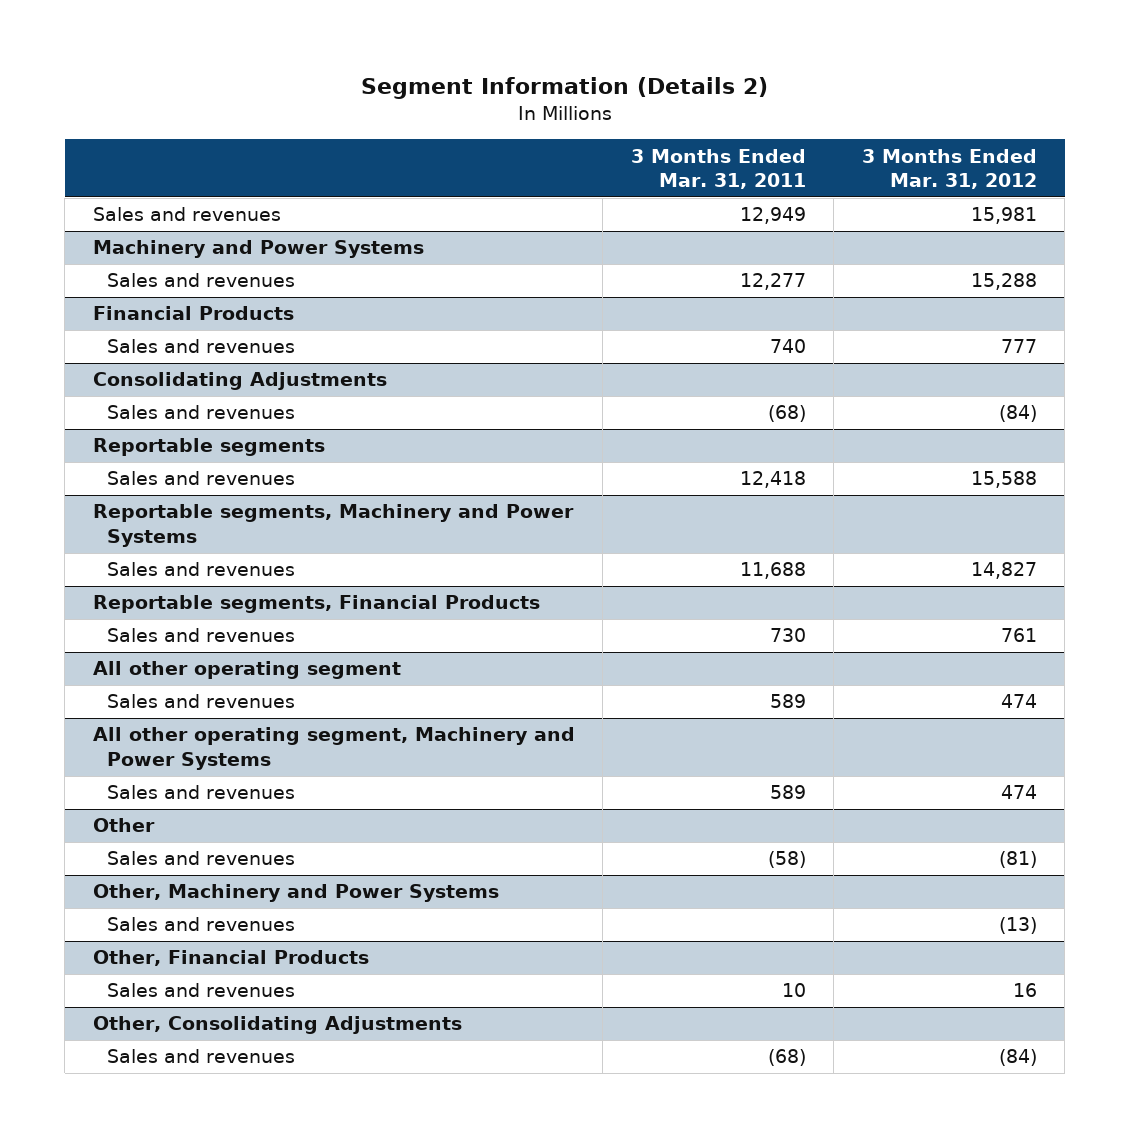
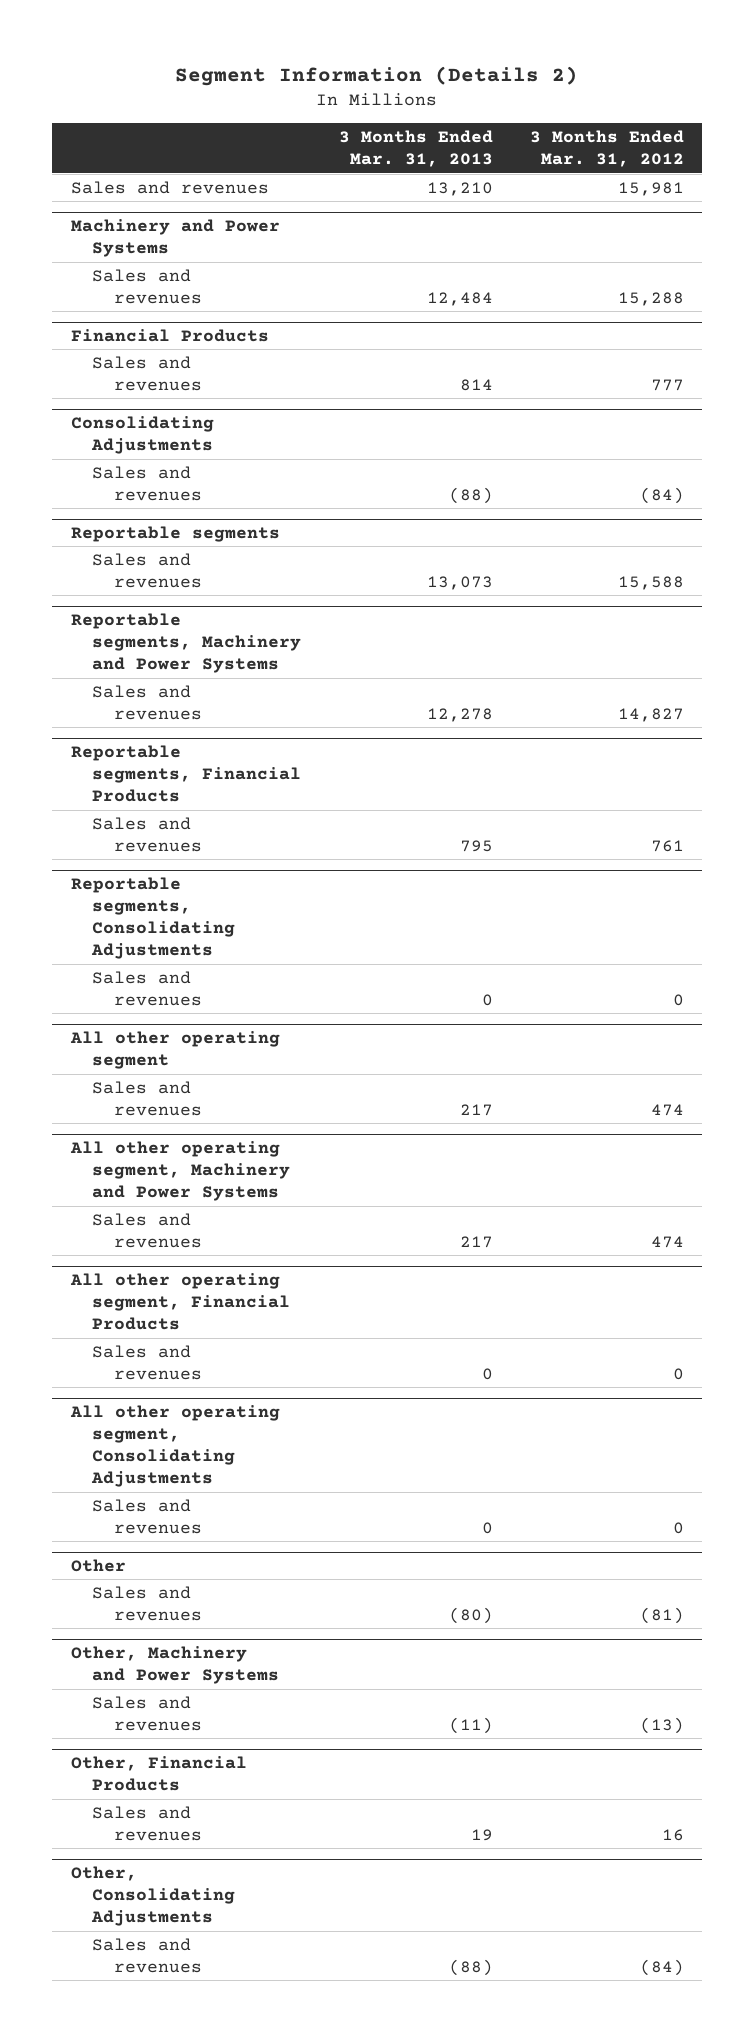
[630,148,806,190] 3 Months Ended Mar. 31, 2011 -> none
none -> [338,130,493,168] 3 Months Ended Mar. 31, 2013
none -> [70,877,236,960] Reportable segments, Consolidating Adjustments
none -> [92,970,203,1007] Sales and revenues
none -> [69,1273,291,1331] All other operating segment, Financial Products
none -> [92,1344,203,1381] Sales and revenues
none -> [69,1405,280,1488] All other operating segment, Consolidating Adjustments
none -> [92,1498,203,1535] Sales and revenues

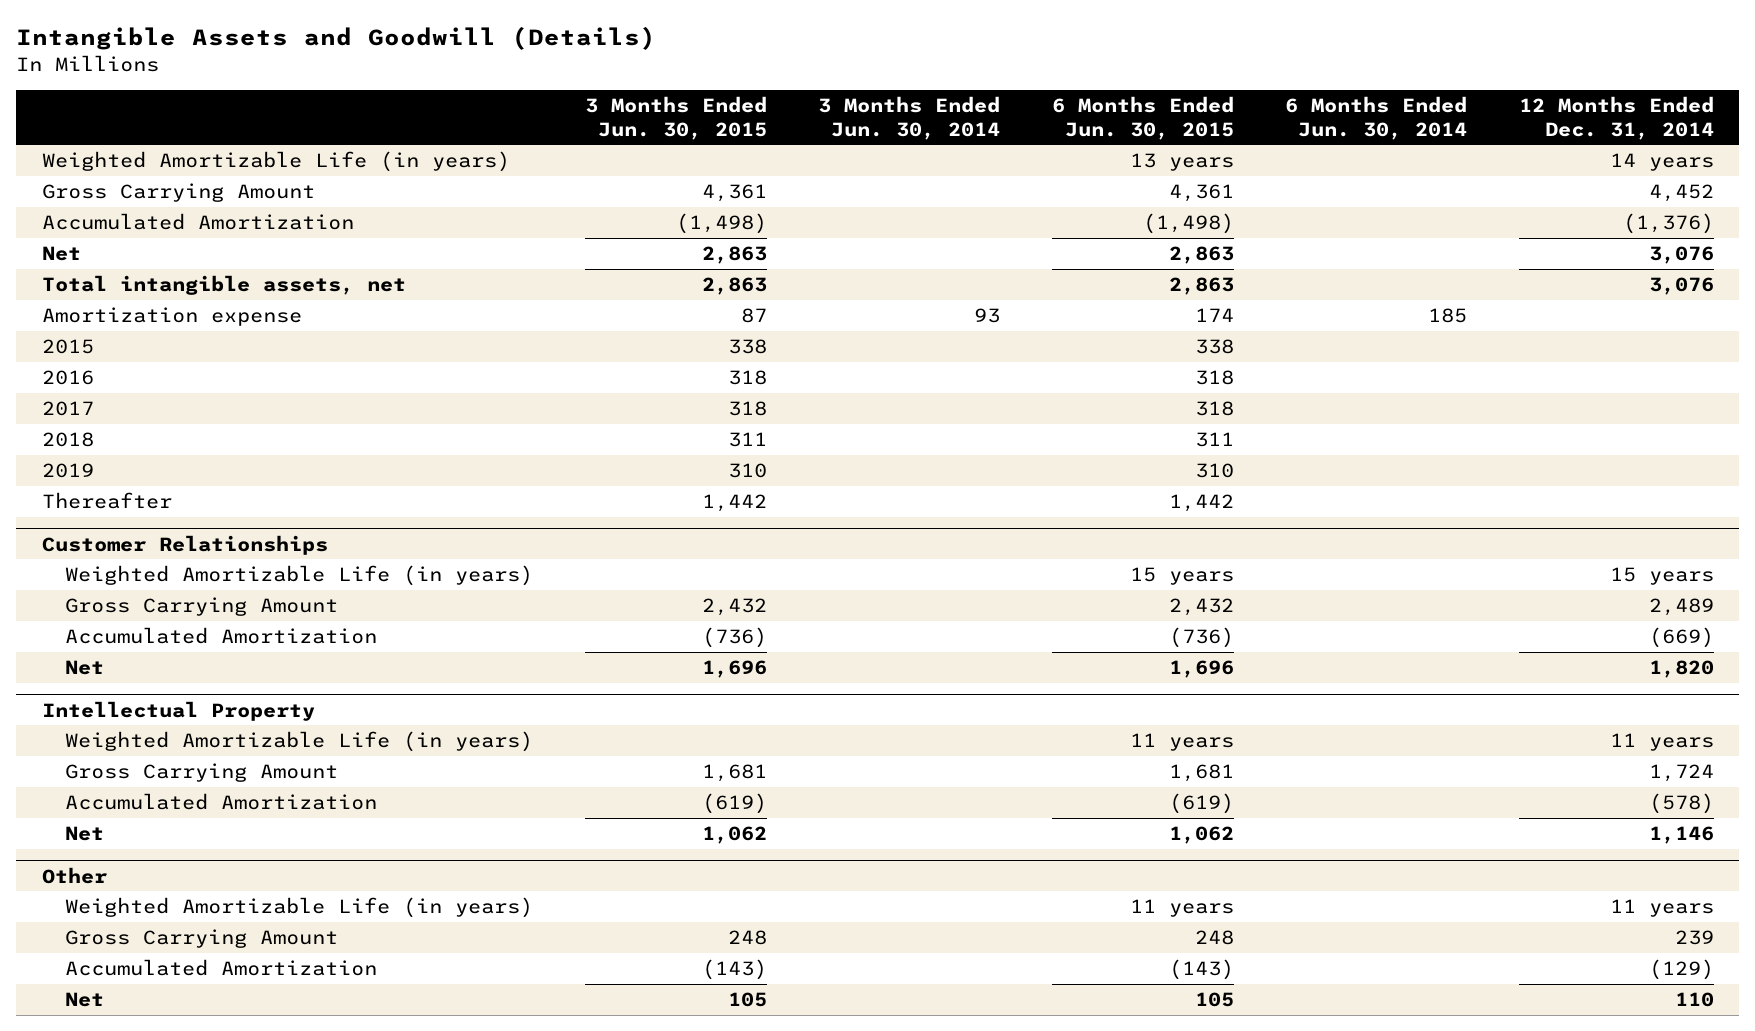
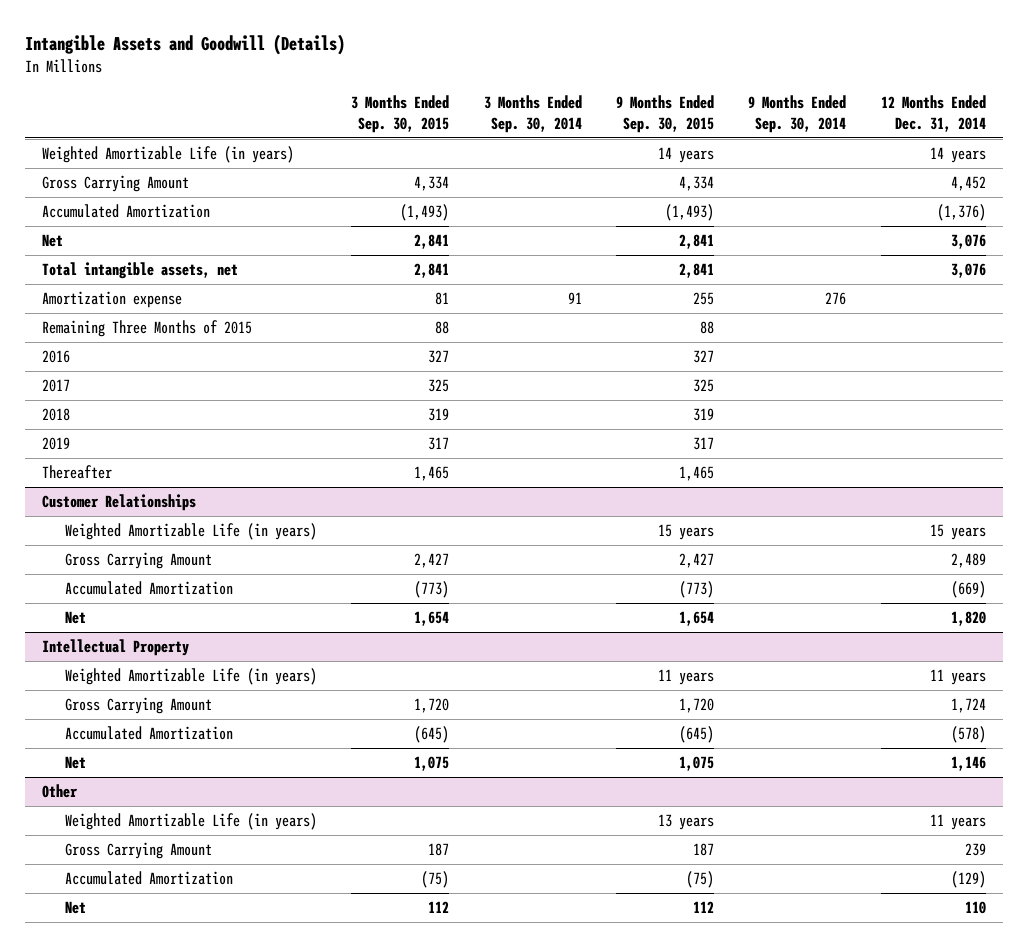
[584,96,767,140] 3 Months Ended Jun. 30, 2015 -> none
[818,96,1001,140] 3 Months Ended Jun. 30, 2014 -> none
[1051,96,1234,140] 6 Months Ended Jun. 30, 2015 -> none
[1285,96,1468,140] 6 Months Ended Jun. 30, 2014 -> none
none -> [351,94,450,133] 3 Months Ended Sep. 30, 2015
none -> [483,94,582,133] 3 Months Ended Sep. 30, 2014
none -> [615,94,714,133] 9 Months Ended Sep. 30, 2015
none -> [748,94,847,133] 9 Months Ended Sep. 30, 2014
[41,338,94,354] 2015 -> [42,320,253,338] Remaining Three Months of 2015

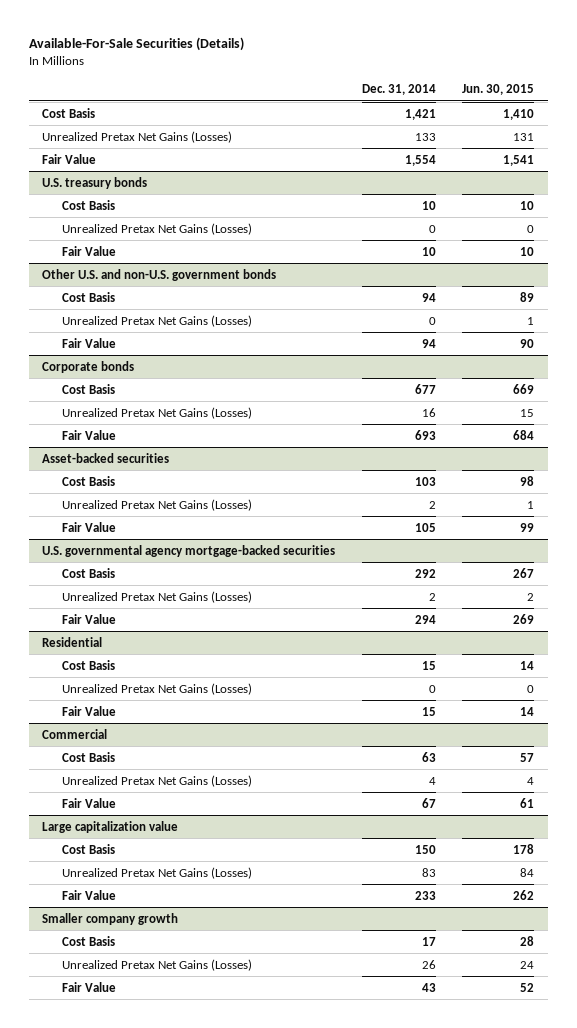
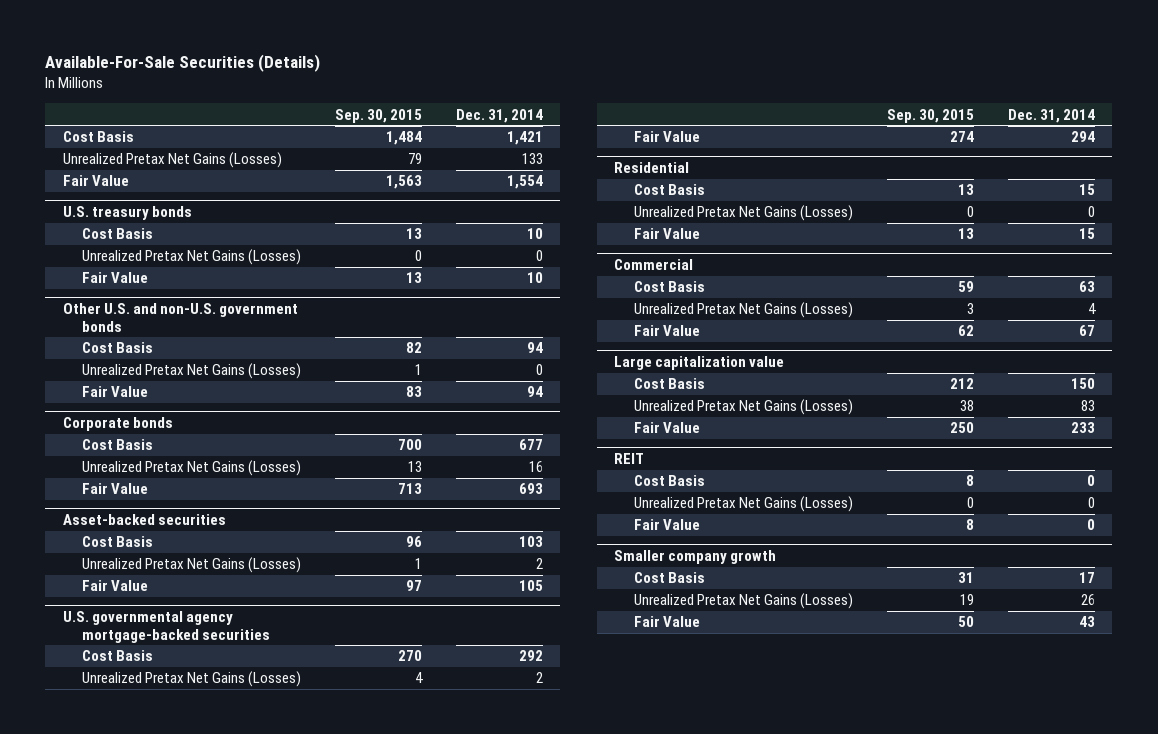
[462,84,535,96] Jun. 30, 2015 -> none
none -> [334,108,422,123] Sep. 30, 2015
none -> [614,453,645,465] REIT
none -> [633,475,705,487] Cost Basis
none -> [633,496,853,513] Unrealized Pretax Net Gains (Losses)
none -> [633,519,700,531] Fair Value

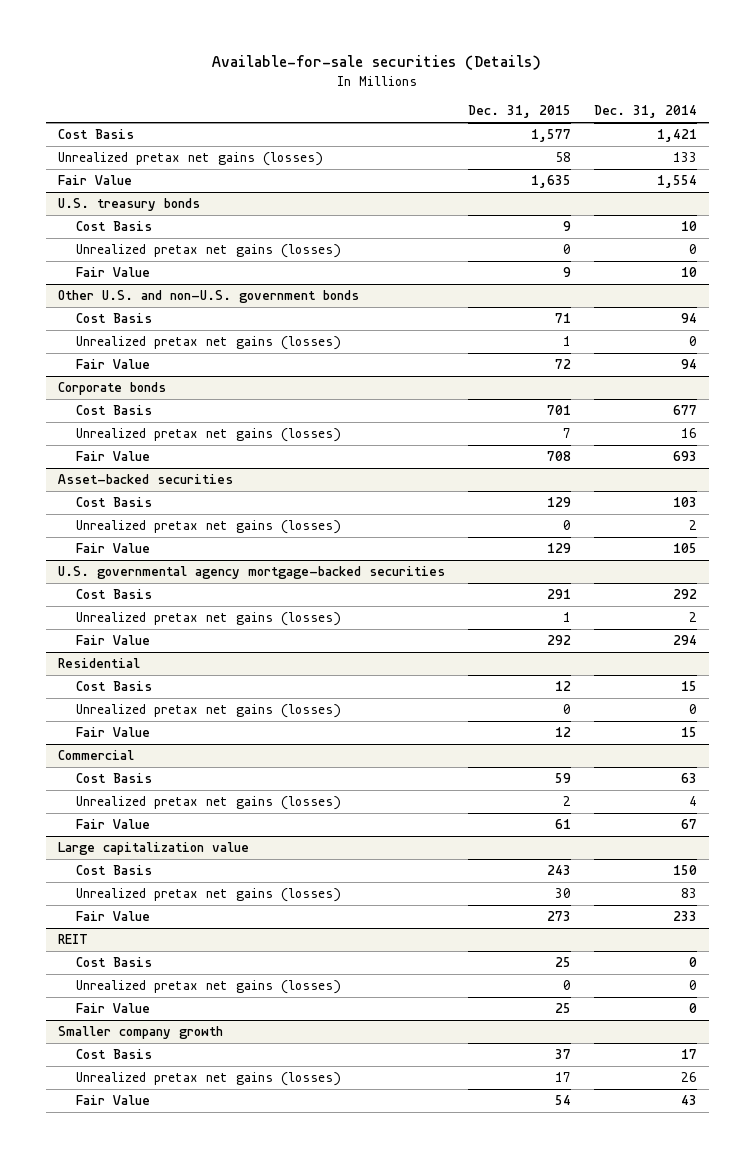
[45,54,321,73] Available-For-Sale Securities (Details) -> [212,55,542,71] Available-for-sale securities (Details)
[334,108,422,123] Sep. 30, 2015 -> none
none -> [467,105,571,119] Dec. 31, 2015
[62,152,282,169] Unrealized Pretax Net Gains (Losses) -> [57,152,323,167] Unrealized pretax net gains (losses)
[81,249,301,266] Unrealized Pretax Net Gains (Losses) -> [76,244,342,259] Unrealized pretax net gains (losses)
[81,363,301,380] Unrealized Pretax Net Gains (Losses) -> [76,336,342,351] Unrealized pretax net gains (losses)
[81,460,301,477] Unrealized Pretax Net Gains (Losses) -> [76,428,342,443] Unrealized pretax net gains (losses)
[81,557,301,574] Unrealized Pretax Net Gains (Losses) -> [76,520,342,535] Unrealized pretax net gains (losses)
[81,671,301,688] Unrealized Pretax Net Gains (Losses) -> [76,612,342,627] Unrealized pretax net gains (losses)
[633,205,853,222] Unrealized Pretax Net Gains (Losses) -> [76,704,342,719] Unrealized pretax net gains (losses)
[633,302,853,319] Unrealized Pretax Net Gains (Losses) -> [76,796,342,811] Unrealized pretax net gains (losses)
[633,399,853,416] Unrealized Pretax Net Gains (Losses) -> [76,888,342,903] Unrealized pretax net gains (losses)
[633,496,853,513] Unrealized Pretax Net Gains (Losses) -> [76,980,342,995] Unrealized pretax net gains (losses)
[633,593,853,610] Unrealized Pretax Net Gains (Losses) -> [76,1072,342,1087] Unrealized pretax net gains (losses)

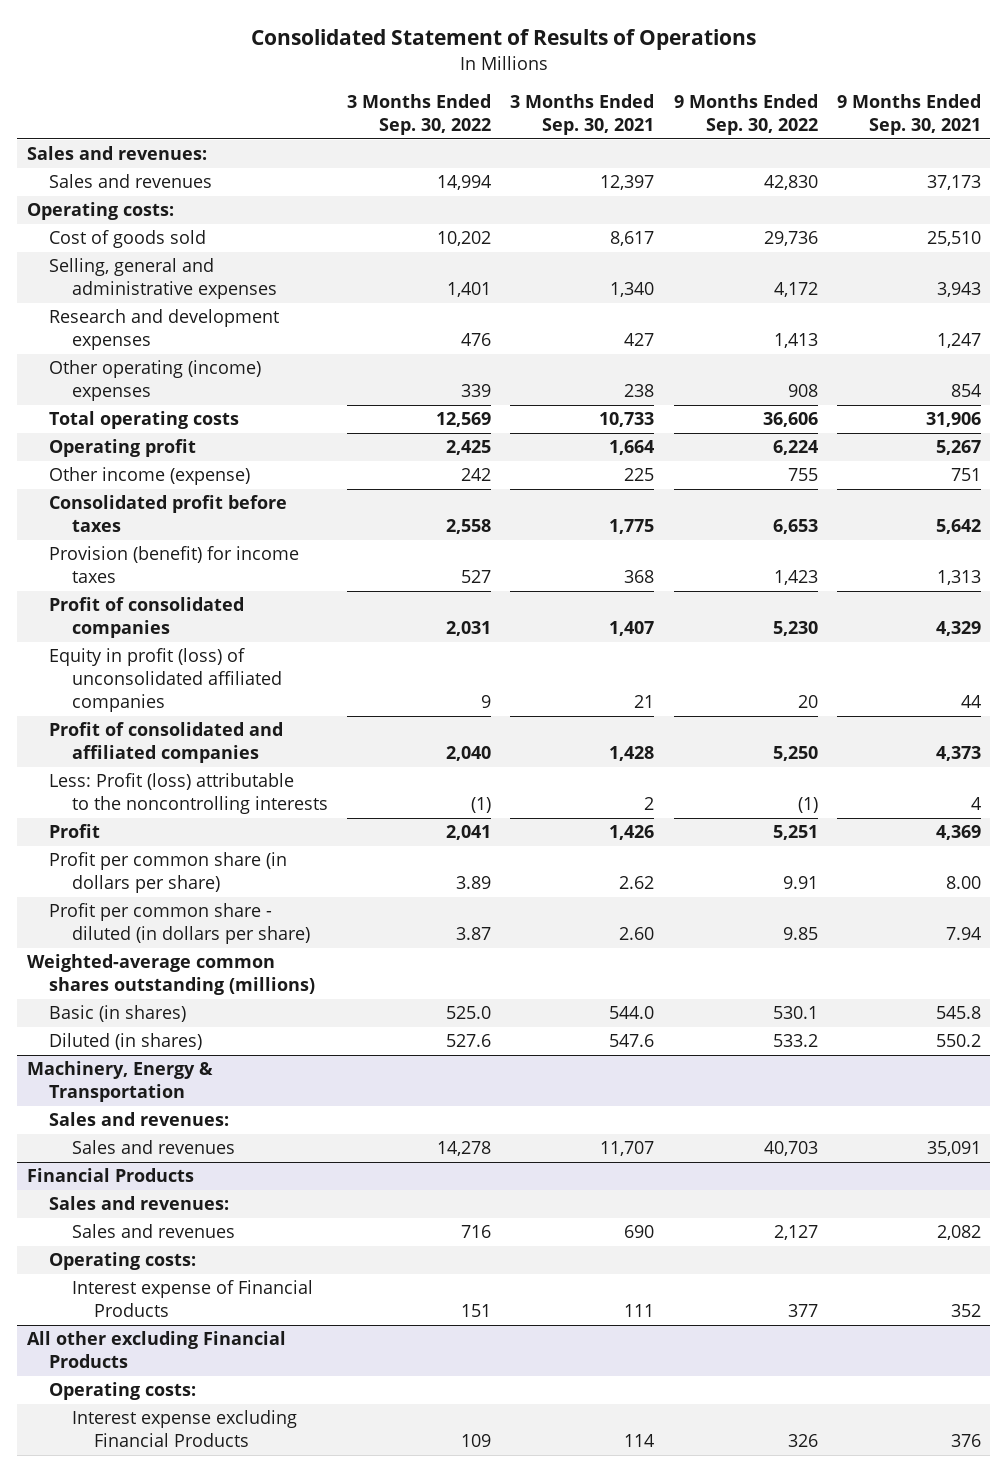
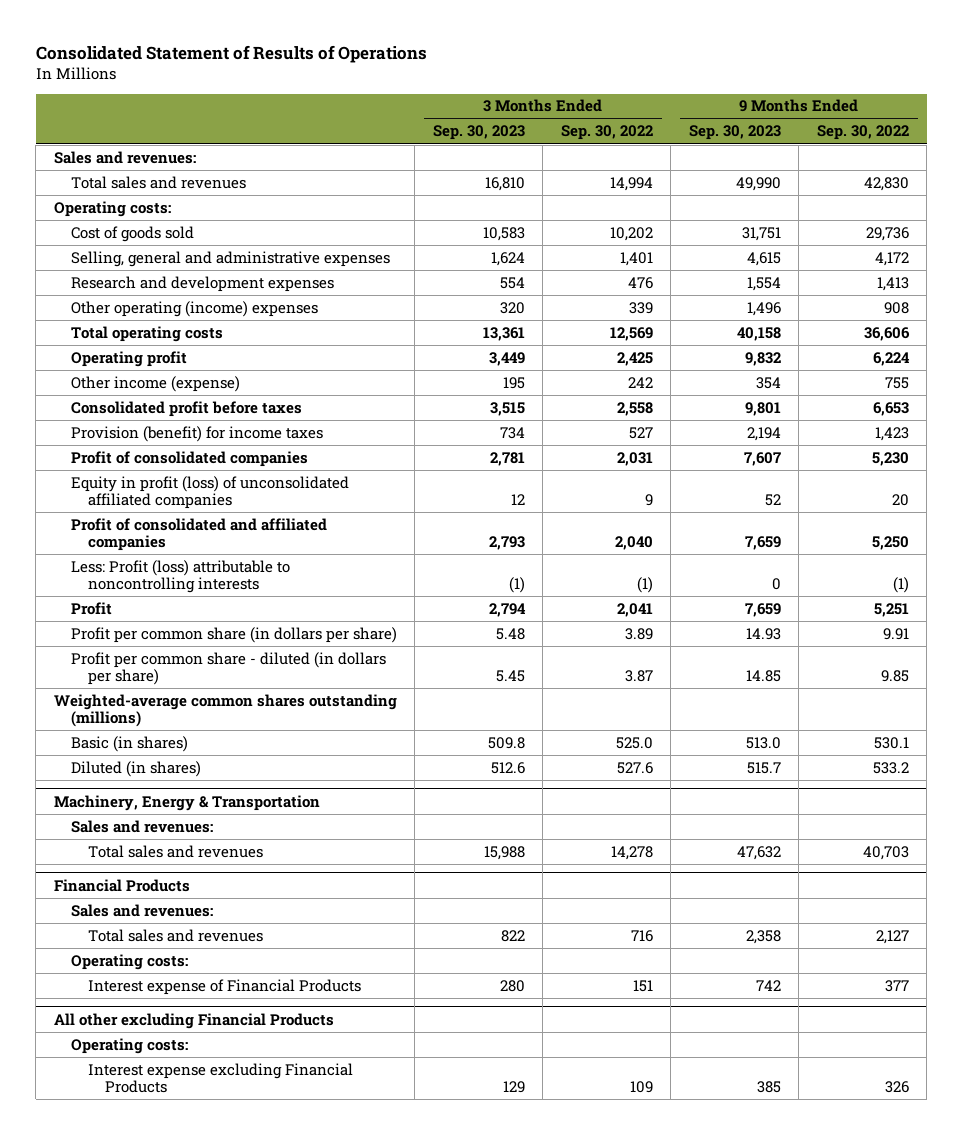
[510,94,655,136] 3 Months Ended Sep. 30, 2021 -> none
[836,94,981,136] 9 Months Ended Sep. 30, 2021 -> none
none -> [432,125,525,141] Sep. 30, 2023
none -> [688,125,781,141] Sep. 30, 2023
[49,174,213,189] Sales and revenues -> [70,175,246,189] Total sales and revenues
[49,773,328,815] Less: Profit (loss) attributable to the noncontrolling interests -> [70,559,290,594] Less: Profit (loss) attributable to noncontrolling interests
[71,1140,235,1155] Sales and revenues -> [87,844,263,858] Total sales and revenues
[71,1224,235,1239] Sales and revenues -> [87,928,263,942] Total sales and revenues

